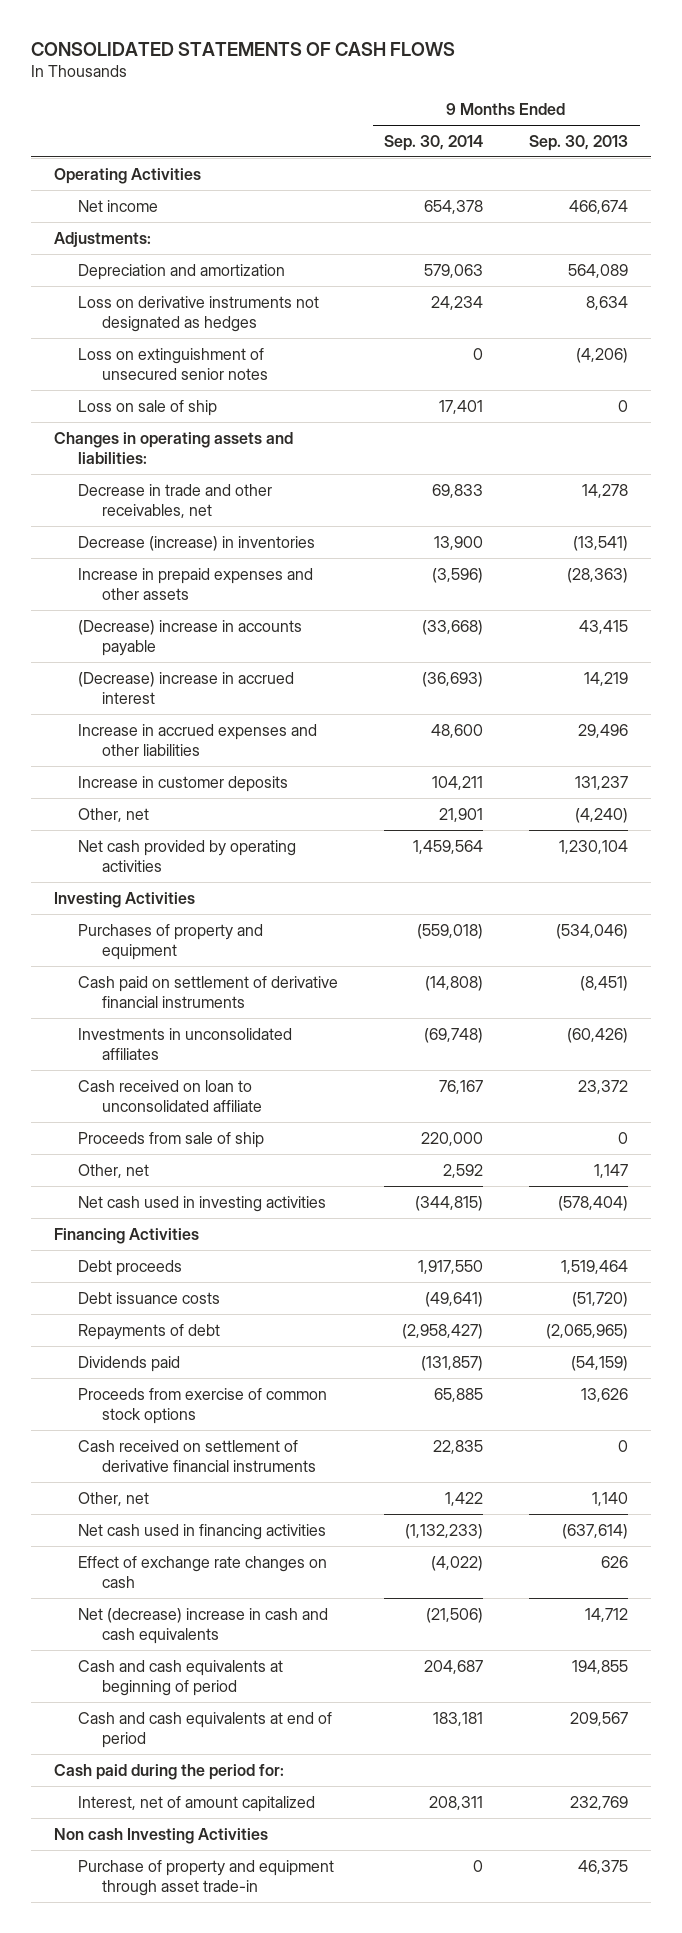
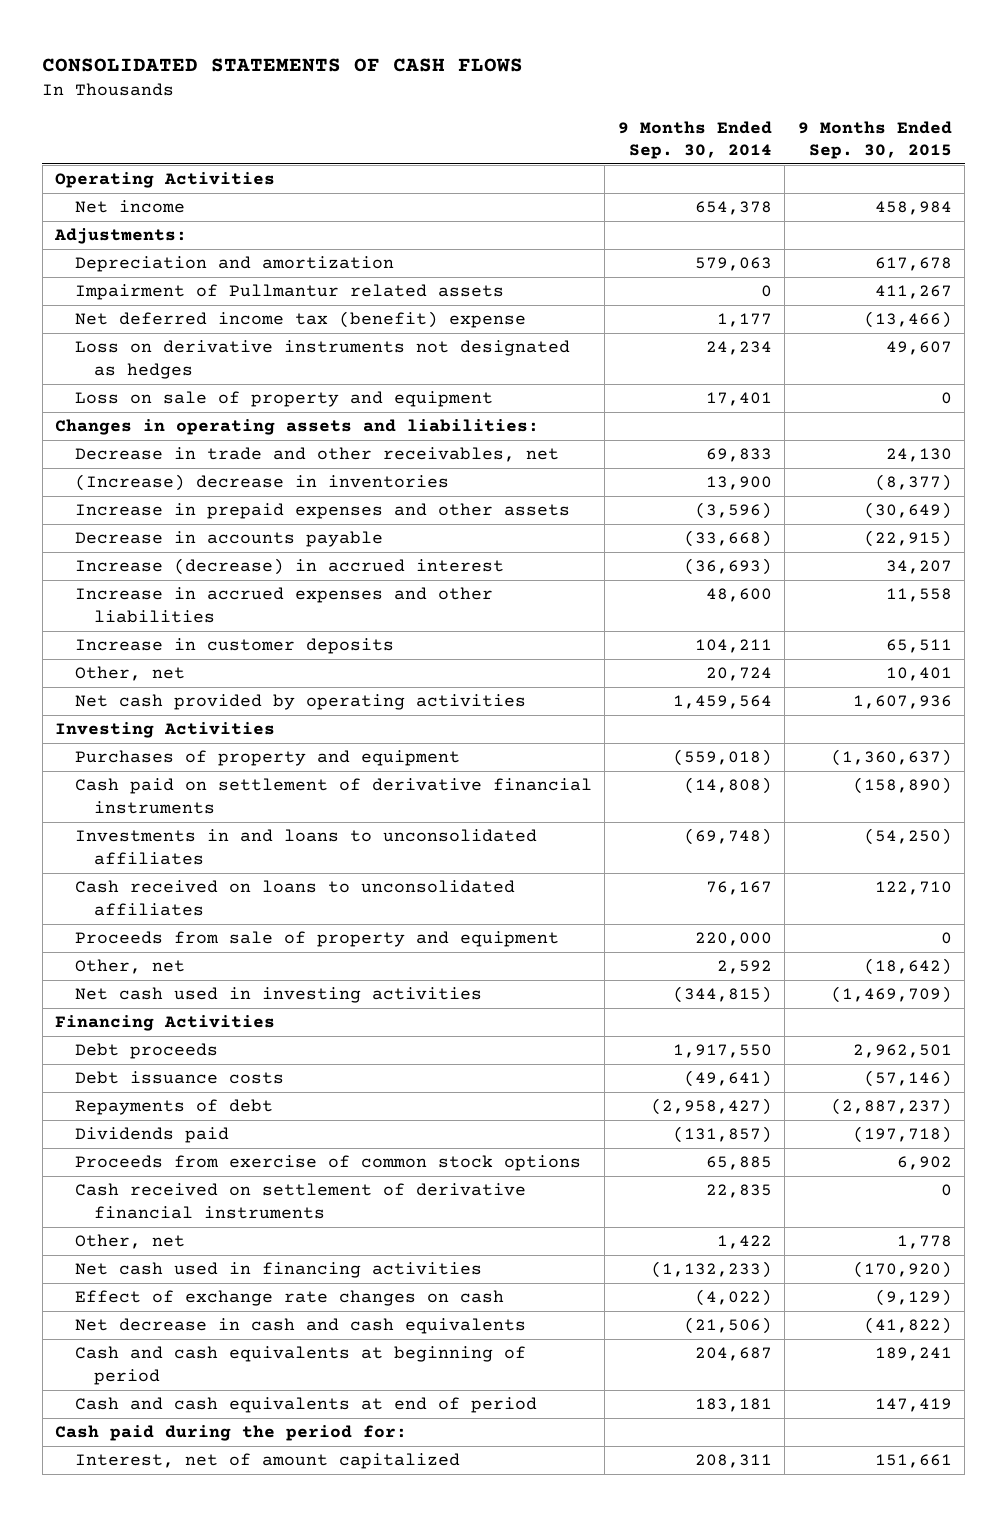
[529,134,629,151] Sep. 30, 2013 -> none
none -> [797,120,952,159] 9 Months Ended Sep. 30, 2015
none -> [74,284,504,301] Impairment of Pullmantur related assets
none -> [74,311,526,329] Net deferred income tax (benefit) expense
[78,347,269,380] Loss on extinguishment of unsecured senior notes -> none
[78,399,218,416] Loss on sale of ship -> [74,391,493,408] Loss on sale of property and equipment
[78,535,316,551] Decrease (increase) in inventories -> [74,474,449,492] (Increase) decrease in inventories
[78,619,303,656] (Decrease) increase in accounts payable -> [74,531,383,548] Decrease in accounts payable
[78,671,295,704] (Decrease) increase in accrued interest -> [74,558,504,576] Increase (decrease) in accrued interest
[439,807,484,822] 21,901 -> [705,667,772,682] 20,724
[78,1027,293,1060] Investments in unconsolidated affiliates -> [74,829,537,865] Investments in and loans to unconsolidated affiliates
[78,1079,263,1112] Cash received on loan to unconsolidated affiliate -> [74,880,515,916] Cash received on loans to unconsolidated affiliates
[78,1131,265,1148] Proceeds from sale of ship -> [74,931,559,948] Proceeds from sale of property and equipment
[78,1607,329,1644] Net (decrease) increase in cash and cash equivalents -> [74,1318,526,1335] Net decrease in cash and cash equivalents
[53,1827,268,1844] Non cash Investing Activities -> none
[78,1859,335,1896] Purchase of property and equipment through asset trade-in -> none

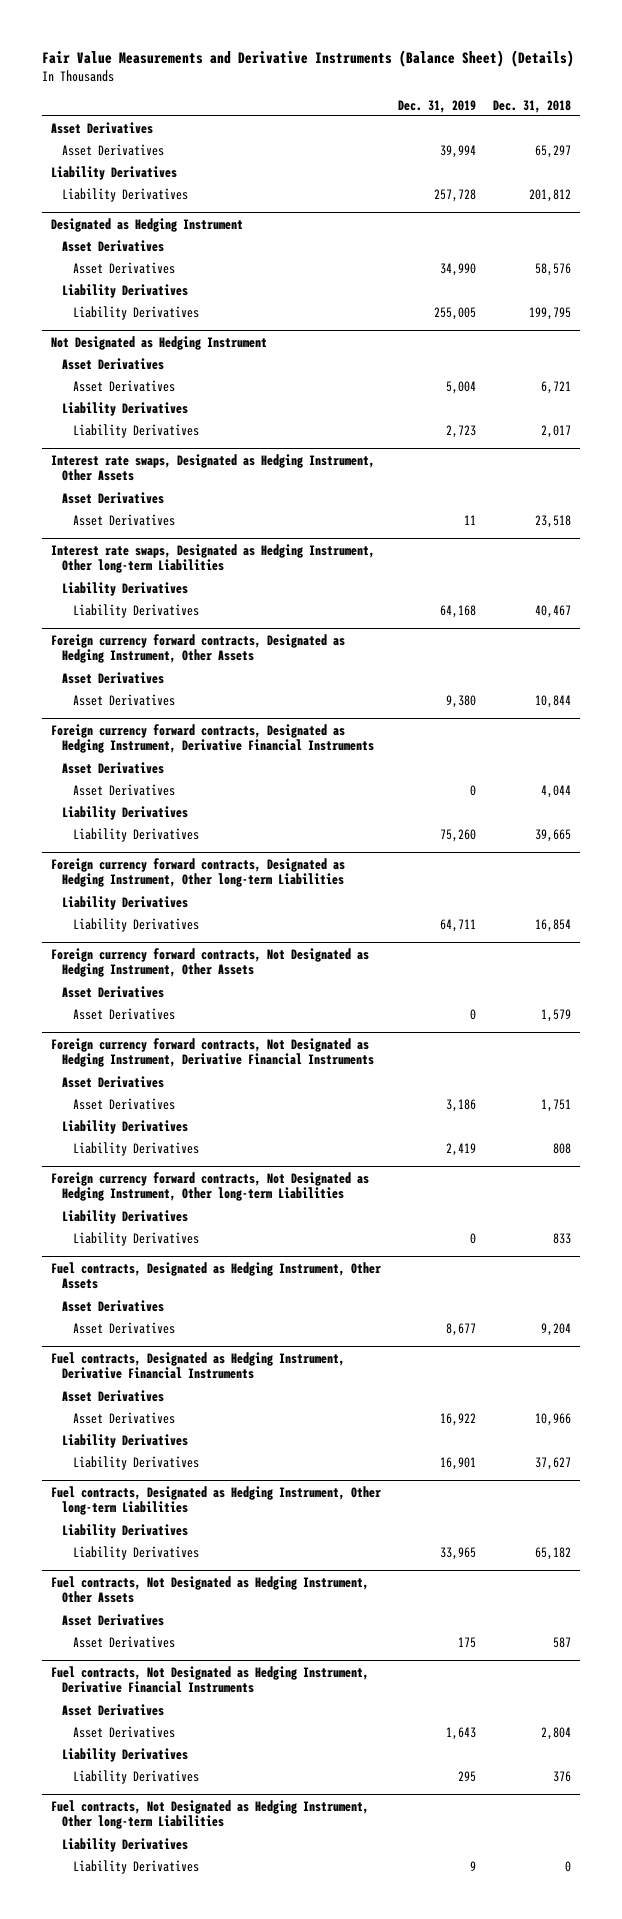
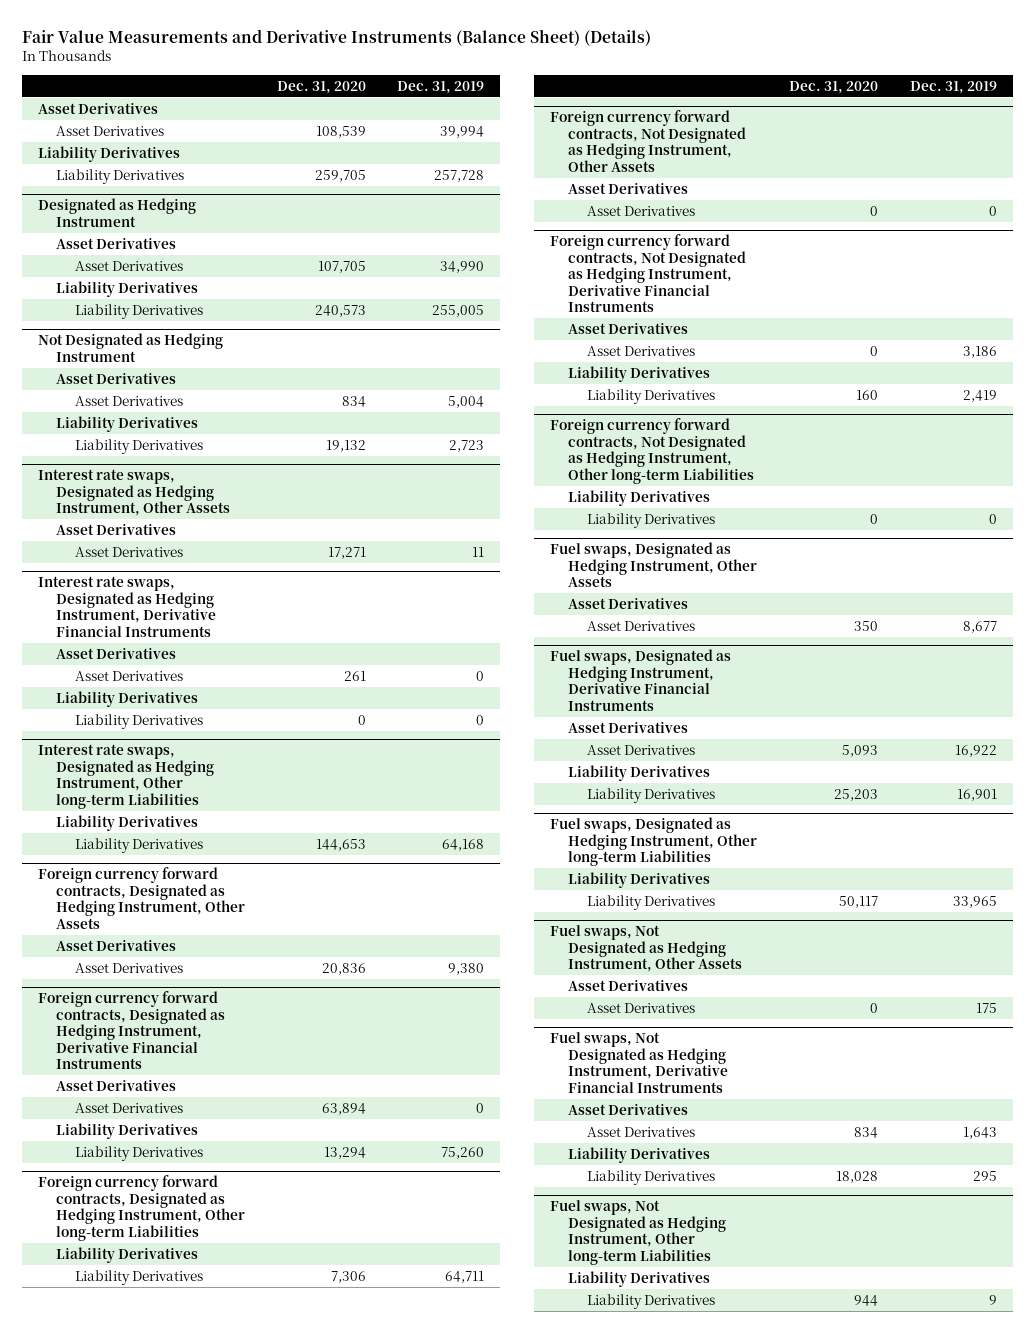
[493,99,572,113] Dec. 31, 2018 -> none
none -> [276,80,366,94] Dec. 31, 2020
none -> [37,576,217,637] Interest rate swaps, Designated as Hedging Instrument, Derivative Financial Instruments
none -> [56,648,177,660] Asset Derivatives
none -> [74,671,183,682] Asset Derivatives
none -> [56,691,199,708] Liability Derivatives
none -> [74,714,203,730] Liability Derivatives
[50,1261,381,1290] Fuel contracts, Designated as Hedging Instrument, Other Assets -> [549,542,758,588] Fuel swaps, Designated as Hedging Instrument, Other Assets
[50,1351,345,1380] Fuel contracts, Designated as Hedging Instrument, Derivative Financial Instruments -> [549,649,731,711] Fuel swaps, Designated as Hedging Instrument, Derivative Financial Instruments
[50,1485,381,1516] Fuel contracts, Designated as Hedging Instrument, Other long-term Liabilities -> [549,817,758,867] Fuel swaps, Designated as Hedging Instrument, Other long-term Liabilities
[50,1575,369,1604] Fuel contracts, Not Designated as Hedging Instrument, Other Assets -> [549,925,743,973] Fuel swaps, Not Designated as Hedging Instrument, Other Assets
[50,1665,369,1694] Fuel contracts, Not Designated as Hedging Instrument, Derivative Financial Instruments -> [549,1032,729,1093] Fuel swaps, Not Designated as Hedging Instrument, Derivative Financial Instruments
[50,1799,369,1830] Fuel contracts, Not Designated as Hedging Instrument, Other long-term Liabilities -> [549,1200,727,1265] Fuel swaps, Not Designated as Hedging Instrument, Other long-term Liabilities

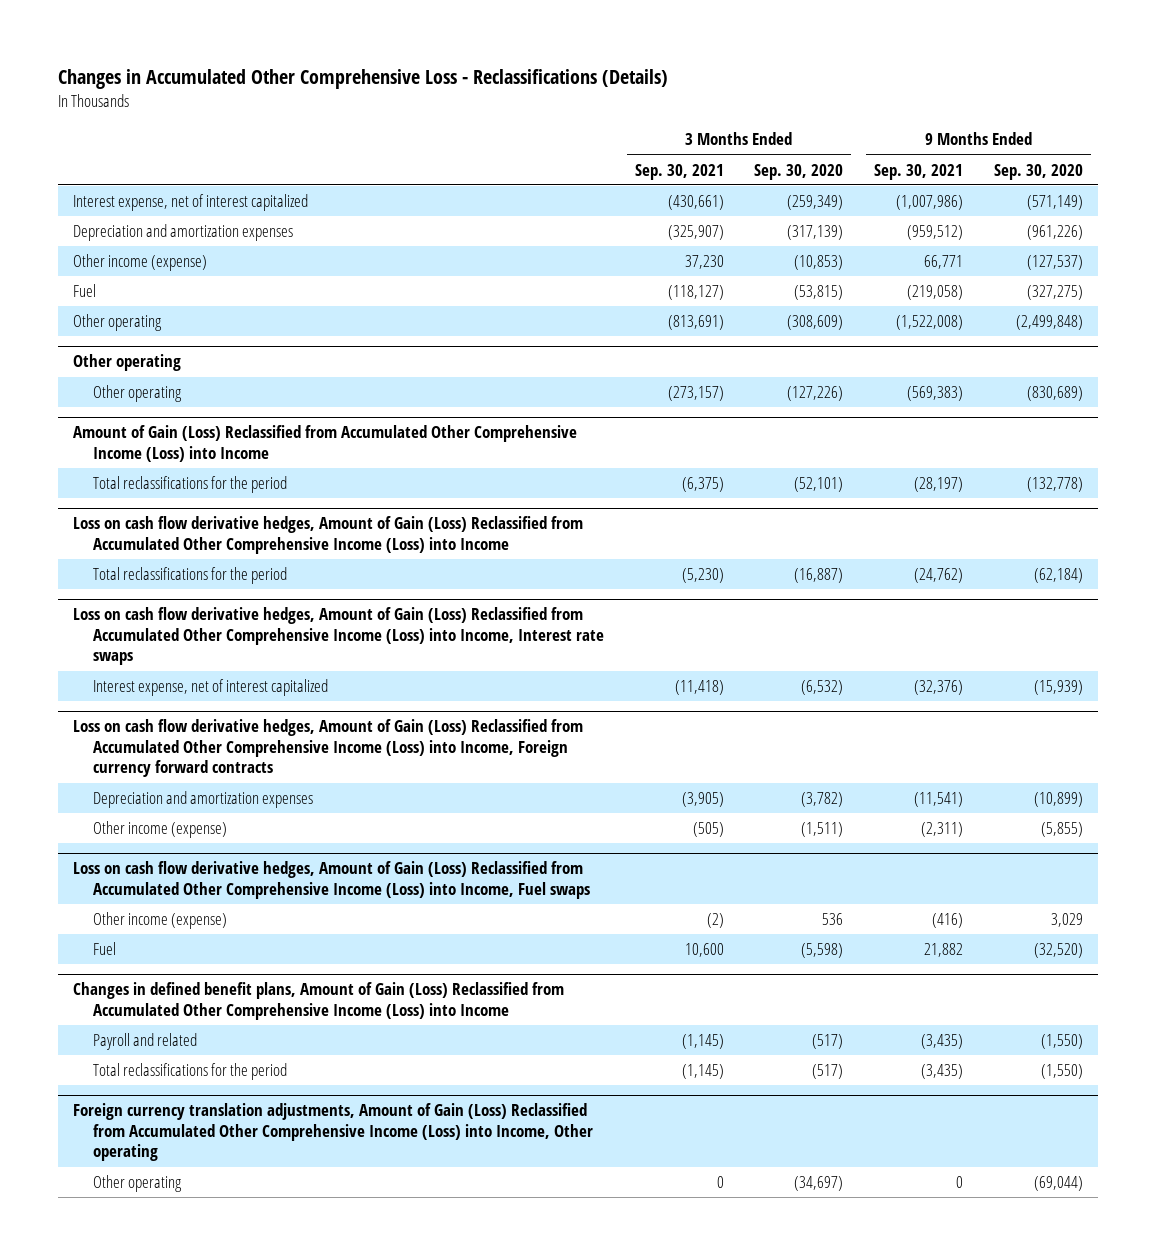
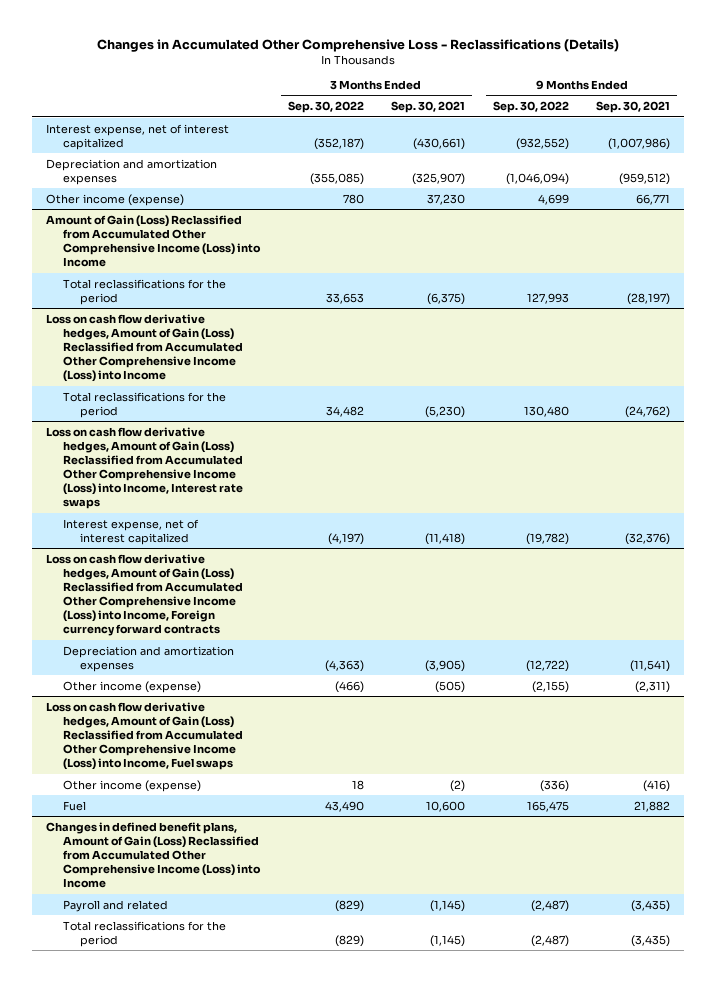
[754,163,844,180] Sep. 30, 2020 -> none
[994,163,1084,180] Sep. 30, 2020 -> none
none -> [287,101,364,114] Sep. 30, 2022
none -> [492,101,569,114] Sep. 30, 2022
[73,284,97,298] Fuel -> none
[73,314,163,332] Other operating -> none
[73,354,182,372] Other operating -> none
[92,385,182,403] Other operating -> none
[73,1103,593,1162] Foreign currency translation adjustments, Amount of Gain (Loss) Reclassified from Accumulated Other Comprehensive Income (Loss) into Income, Other operating -> none
[92,1175,182,1193] Other operating -> none

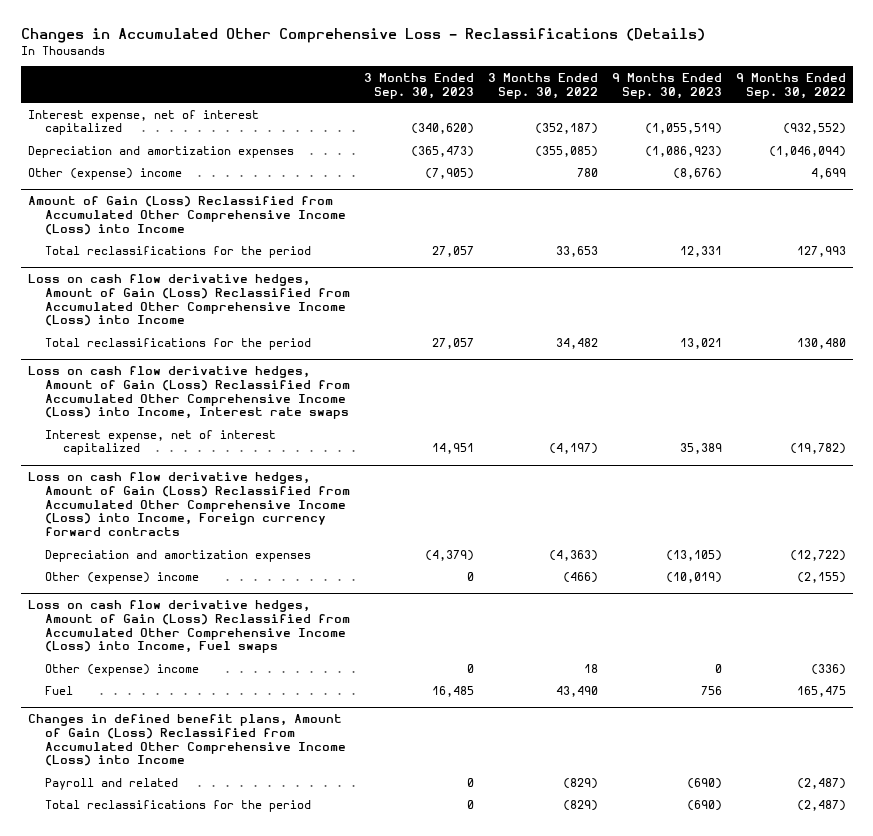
[391,101,466,114] Sep. 30, 2021 -> none
[596,101,671,114] Sep. 30, 2021 -> none
none -> [364,72,475,99] 3 Months Ended Sep. 30, 2023
none -> [611,72,722,99] 9 Months Ended Sep. 30, 2023
[45,193,184,206] Other income (expense) -> [27,167,182,180] Other (expense) income
[62,680,201,693] Other income (expense) -> [45,571,200,584] Other (expense) income
[62,779,201,792] Other income (expense) -> [45,663,200,676] Other (expense) income

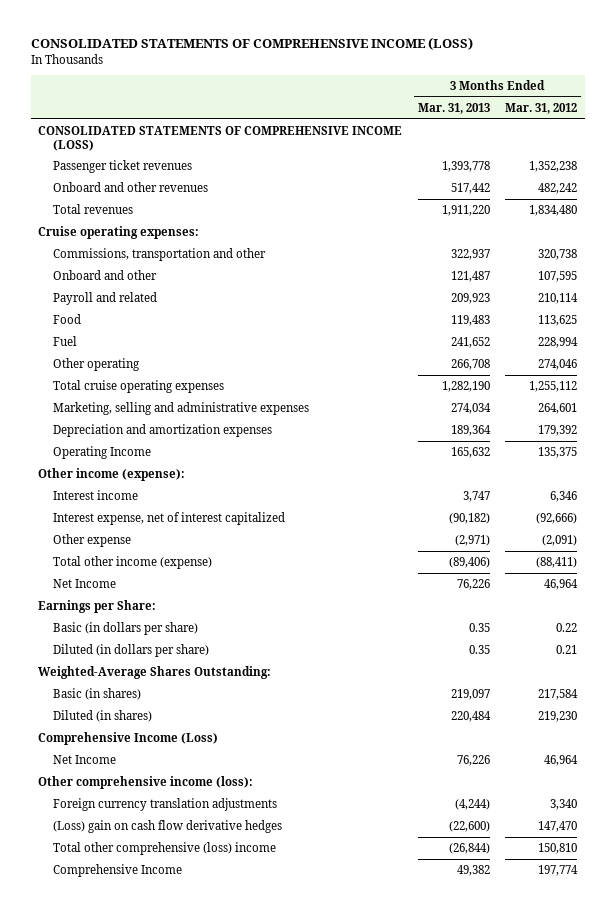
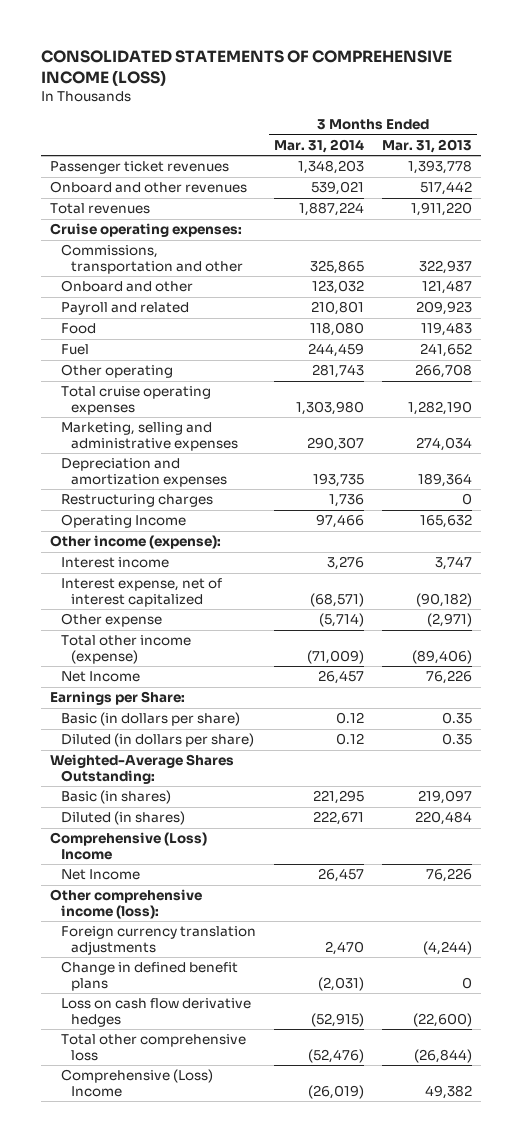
[505,102,578,114] Mar. 31, 2012 -> none
none -> [274,138,365,153] Mar. 31, 2014
[38,126,403,151] CONSOLIDATED STATEMENTS OF COMPREHENSIVE INCOME (LOSS) -> none
none -> [60,494,213,508] Restructuring charges
[38,732,219,746] Comprehensive Income (Loss) -> [50,832,208,860] Comprehensive (Loss) Income
none -> [60,961,238,991] Change in defined benefit plans
[52,820,282,834] (Loss) gain on cash flow derivative hedges -> [60,998,251,1027] Loss on cash flow derivative hedges
[52,842,276,856] Total other comprehensive (loss) income -> [60,1034,246,1061] Total other comprehensive loss
[52,864,182,878] Comprehensive Income -> [60,1069,213,1097] Comprehensive (Loss) Income

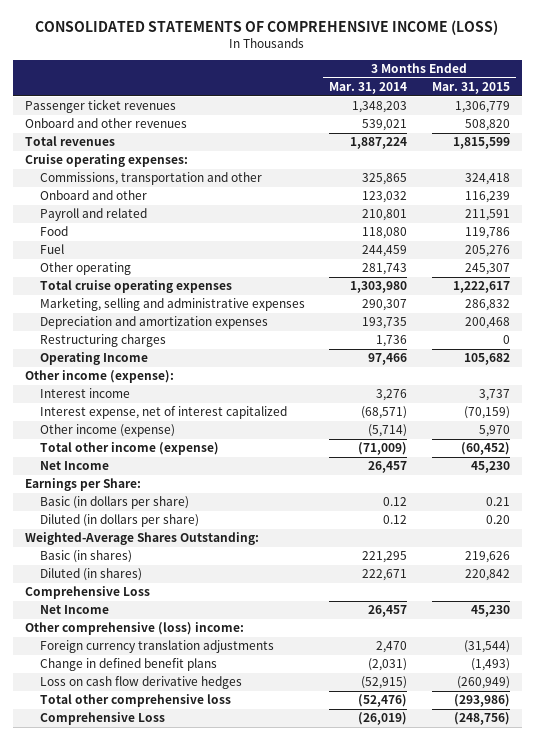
[382,138,473,153] Mar. 31, 2013 -> none
none -> [431,82,510,95] Mar. 31, 2015
[60,613,162,628] Other expense -> [39,424,175,438] Other income (expense)
[50,832,208,860] Comprehensive (Loss) Income -> [25,586,151,600] Comprehensive Loss
[50,889,203,919] Other comprehensive income (loss): -> [25,622,245,636] Other comprehensive (loss) income:
[60,1069,213,1097] Comprehensive (Loss) Income -> [39,712,165,726] Comprehensive Loss

